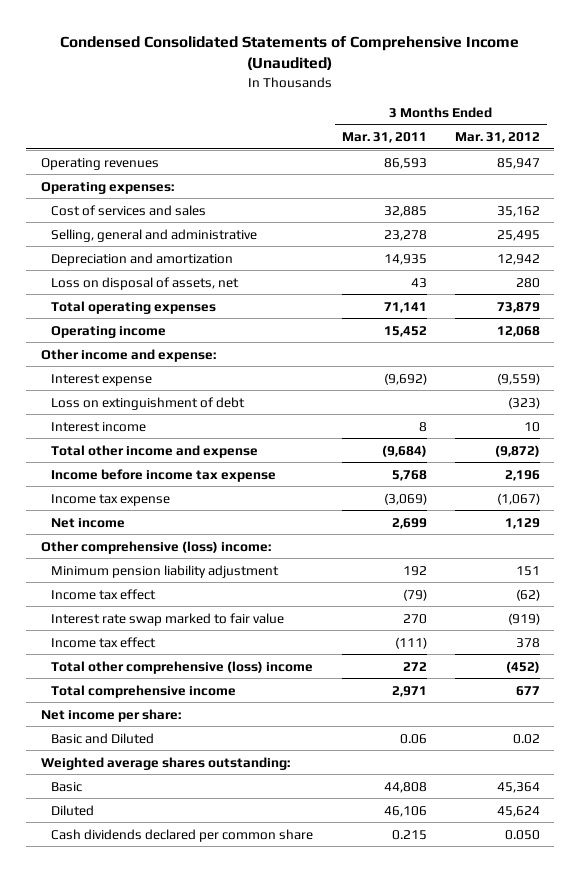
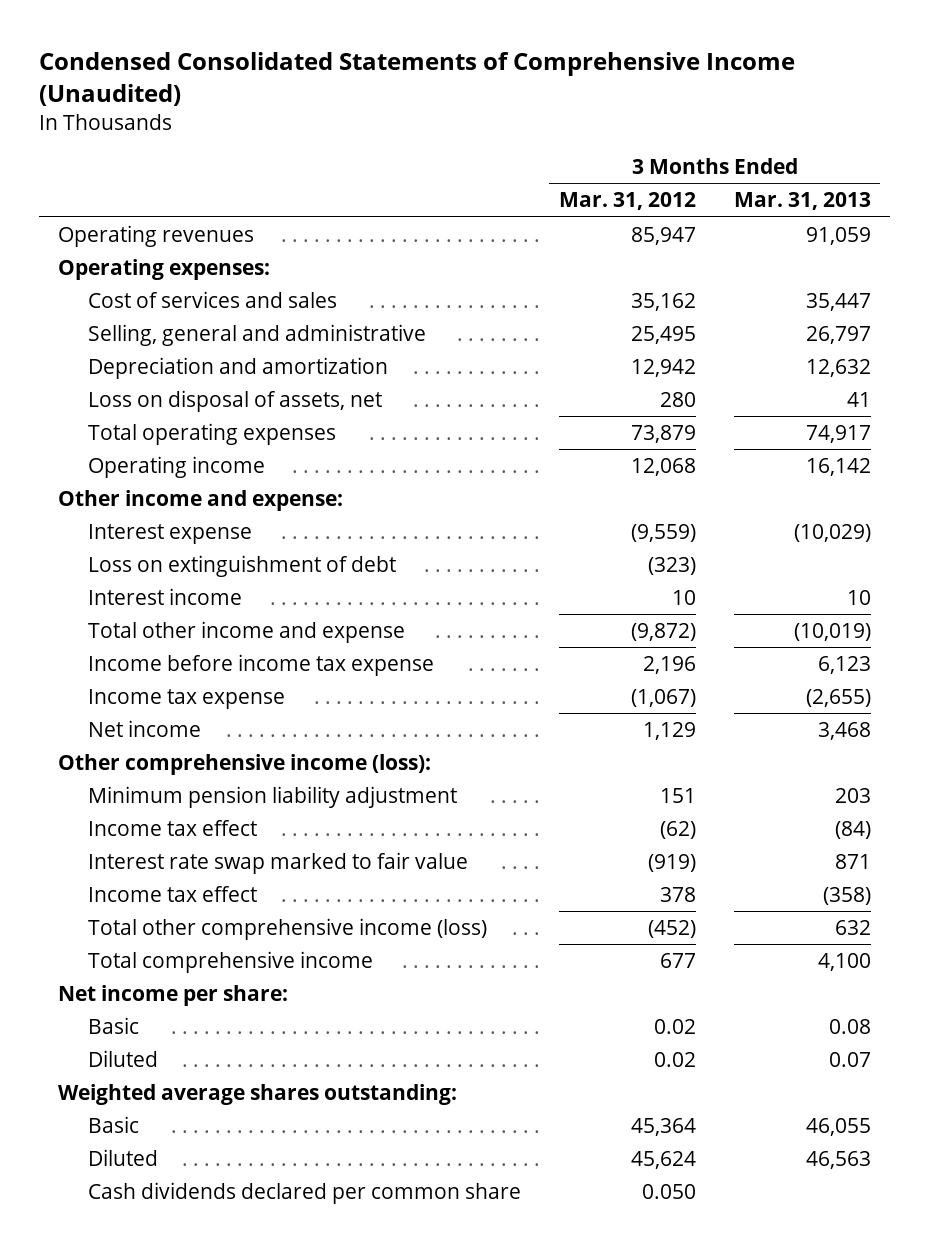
[341,132,427,144] Mar. 31, 2011 -> none
none -> [733,192,871,211] Mar. 31, 2013
[40,540,271,554] Other comprehensive (loss) income: -> [57,753,431,775] Other comprehensive income (loss):
[51,660,314,674] Total other comprehensive (loss) income -> [87,917,487,940] Total other comprehensive income (loss)
[51,732,155,744] Basic and Diluted -> [87,1016,139,1034] Basic
none -> [87,1049,158,1067] Diluted

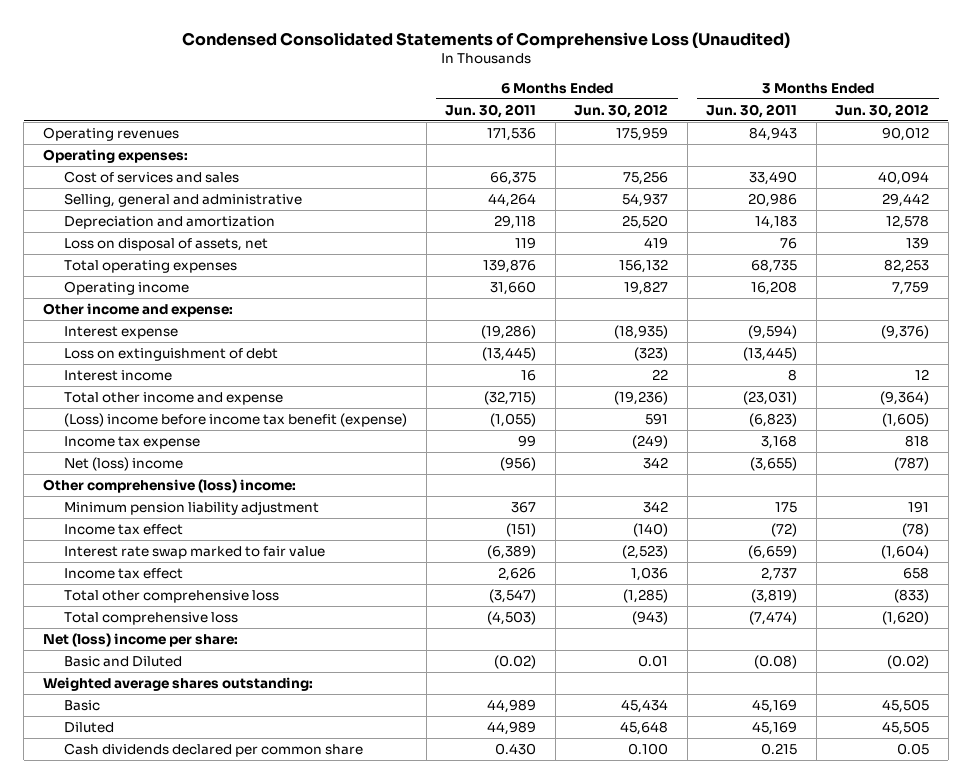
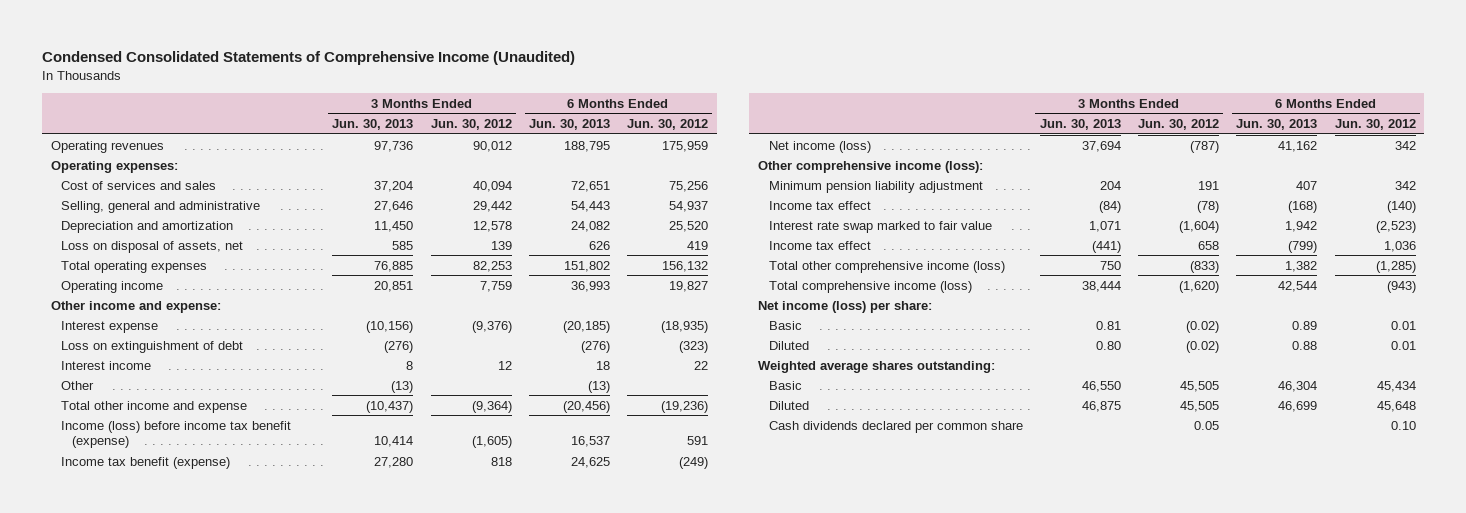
[181,31,790,49] Condensed Consolidated Statements of Comprehensive Loss (Unaudited) -> [41,51,575,66] Condensed Consolidated Statements of Comprehensive Income (Unaudited)
[445,103,537,118] Jun. 30, 2011 -> none
[706,103,798,118] Jun. 30, 2011 -> none
none -> [332,119,414,131] Jun. 30, 2013
none -> [528,119,610,131] Jun. 30, 2013
none -> [61,380,95,390] Other
[63,412,407,427] (Loss) income before income tax benefit (expense) -> [61,420,292,449] Income (loss) before income tax benefit (expense)
[63,435,200,449] Income tax expense -> [61,456,231,469] Income tax benefit (expense)
[63,456,183,471] Net (loss) income -> [768,140,871,153] Net income (loss)
[42,478,296,493] Other comprehensive (loss) income: -> [758,160,984,173] Other comprehensive income (loss):
[63,655,182,667] Basic and Diluted -> none
[63,589,279,603] Total other comprehensive loss -> [768,260,1005,273] Total other comprehensive income (loss)
[63,611,238,625] Total comprehensive loss -> [768,280,972,293] Total comprehensive income (loss)
[42,632,238,647] Net (loss) income per share: -> [758,300,933,313] Net income (loss) per share:
none -> [768,320,802,330] Basic
none -> [768,340,809,350] Diluted
[628,742,669,755] 0.100 -> [1390,420,1416,430] 0.10

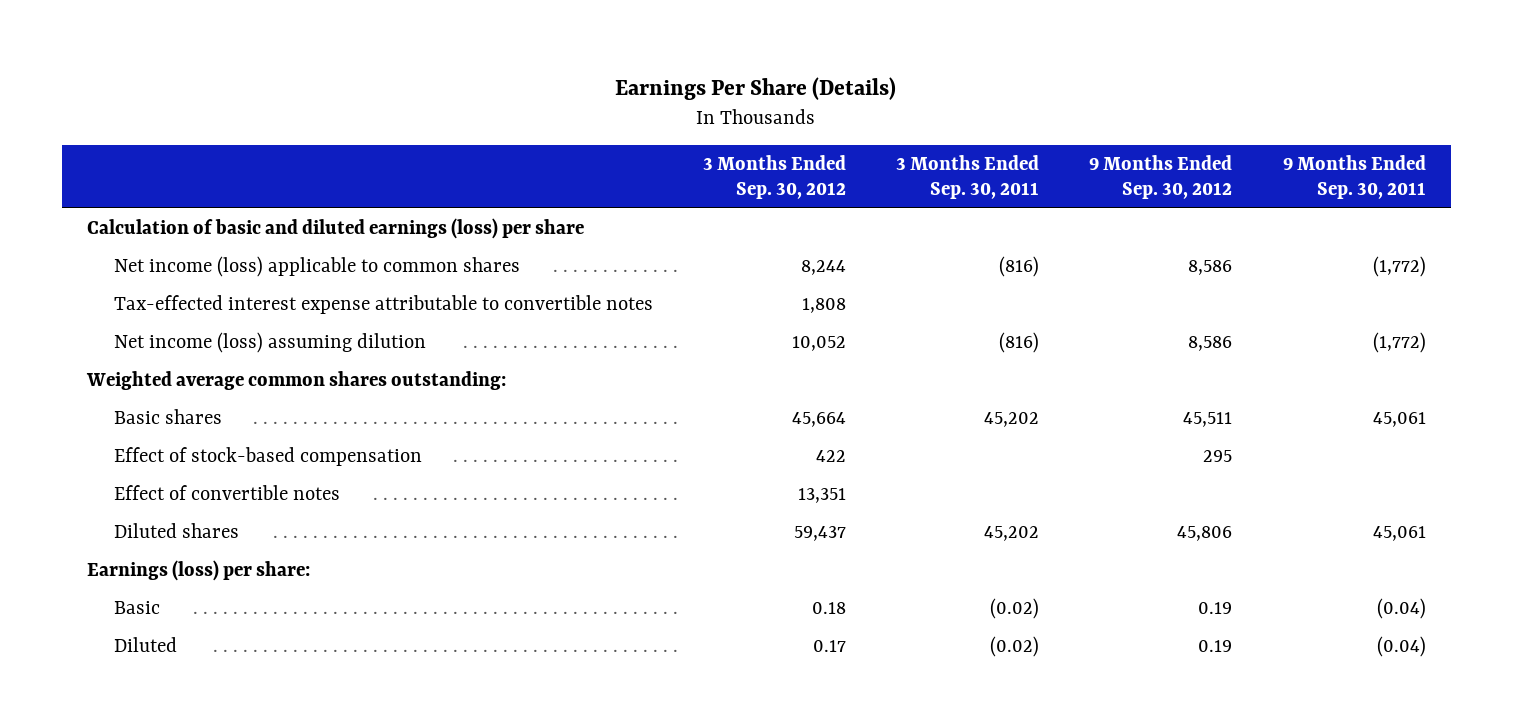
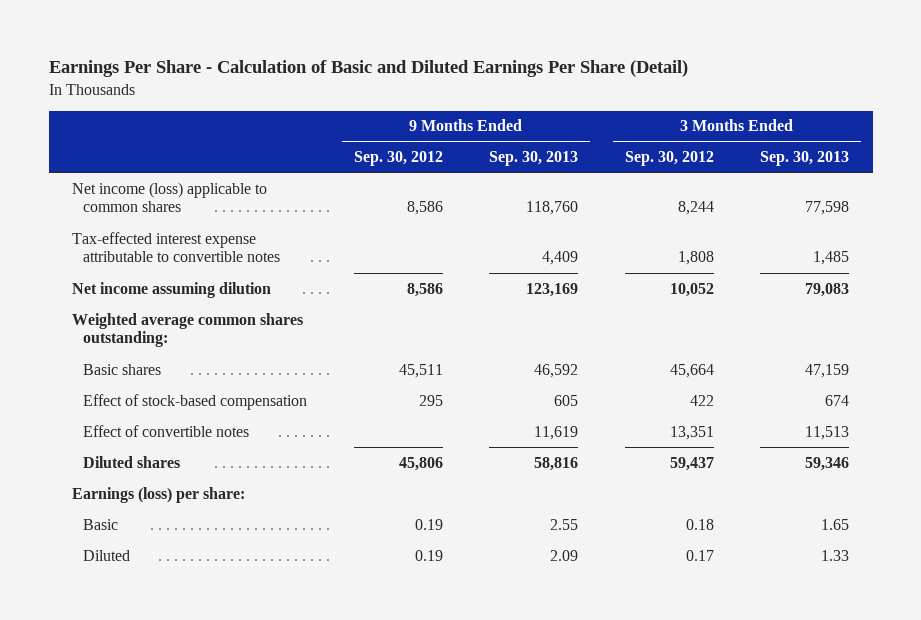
[615,77,897,101] Earnings Per Share (Details) -> [48,60,688,78] Earnings Per Share - Calculation of Basic and Diluted Earnings Per Share (Detail)
[896,154,1040,199] 3 Months Ended Sep. 30, 2011 -> none
[1282,154,1426,199] 9 Months Ended Sep. 30, 2011 -> none
none -> [489,151,579,167] Sep. 30, 2013
none -> [760,151,850,167] Sep. 30, 2013
[87,217,585,239] Calculation of basic and diluted earnings (loss) per share -> none
[113,331,426,353] Net income (loss) assuming dilution -> [71,281,271,298] Net income assuming dilution

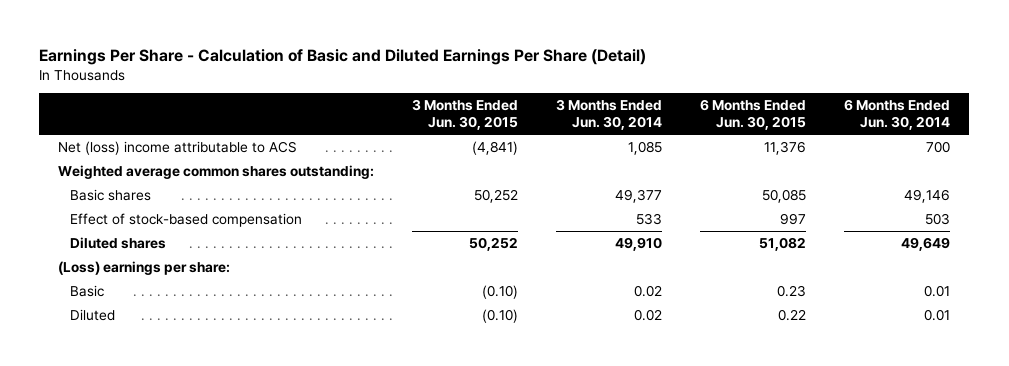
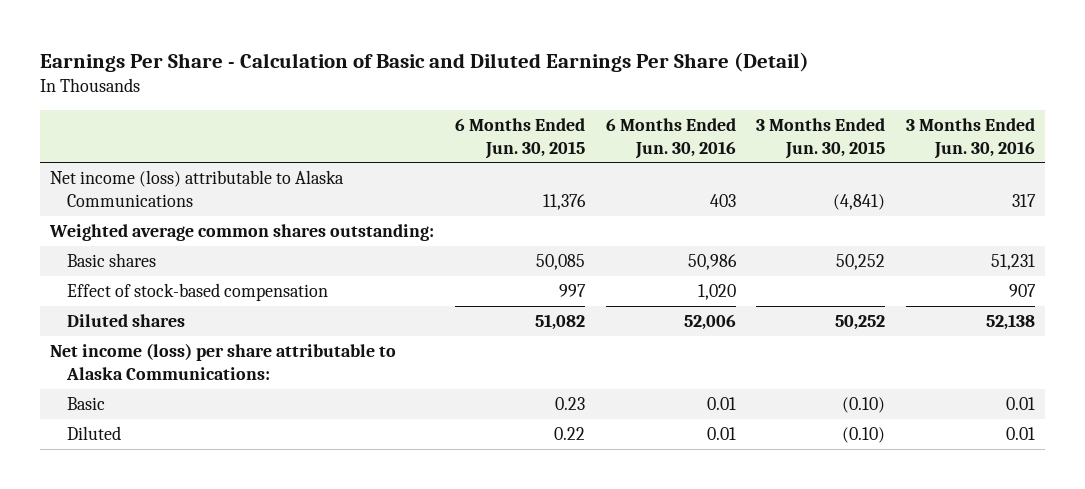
[556,99,663,130] 3 Months Ended Jun. 30, 2014 -> none
[844,99,951,130] 6 Months Ended Jun. 30, 2014 -> none
none -> [605,117,736,159] 6 Months Ended Jun. 30, 2016
none -> [906,117,1036,159] 3 Months Ended Jun. 30, 2016
[58,141,298,156] Net (loss) income attributable to ACS -> [50,169,345,207] Net income (loss) attributable to Alaska Communications
[58,261,231,276] (Loss) earnings per share: -> [50,342,397,380] Net income (loss) per share attributable to Alaska Communications:

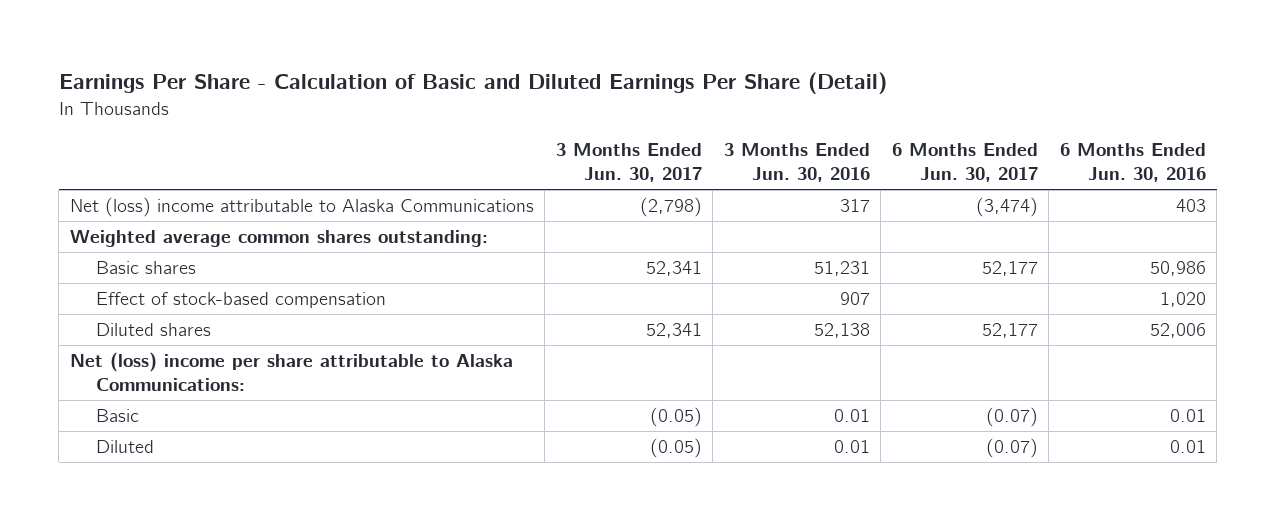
[454,117,585,159] 6 Months Ended Jun. 30, 2015 -> none
[756,117,886,159] 3 Months Ended Jun. 30, 2015 -> none
none -> [555,142,702,183] 3 Months Ended Jun. 30, 2017
none -> [891,142,1038,183] 6 Months Ended Jun. 30, 2017
[50,169,345,207] Net income (loss) attributable to Alaska Communications -> [69,197,534,218] Net (loss) income attributable to Alaska Communications
[50,342,397,380] Net income (loss) per share attributable to Alaska Communications: -> [69,352,513,392] Net (loss) income per share attributable to Alaska Communications:

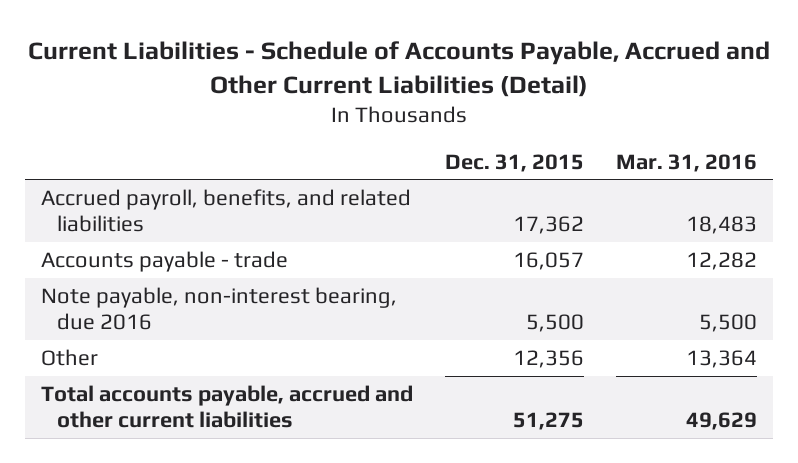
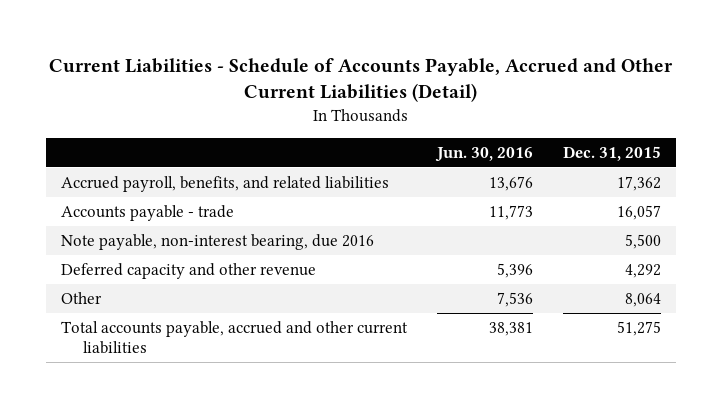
[615,153,757,172] Mar. 31, 2016 -> none
none -> [434,146,533,162] Jun. 30, 2016
none -> [60,263,316,280] Deferred capacity and other revenue
[512,349,584,368] 12,356 -> [625,293,662,308] 8,064

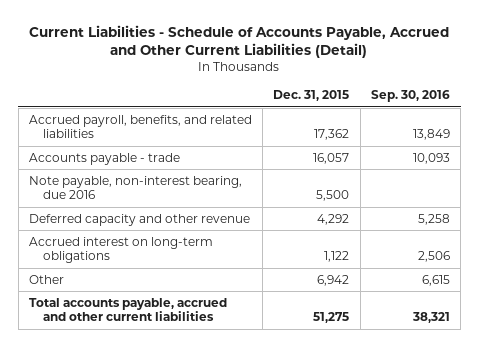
[434,146,533,162] Jun. 30, 2016 -> none
none -> [370,89,450,102] Sep. 30, 2016
none -> [28,236,213,264] Accrued interest on long-term obligations
[625,293,662,308] 8,064 -> [317,274,350,286] 6,942

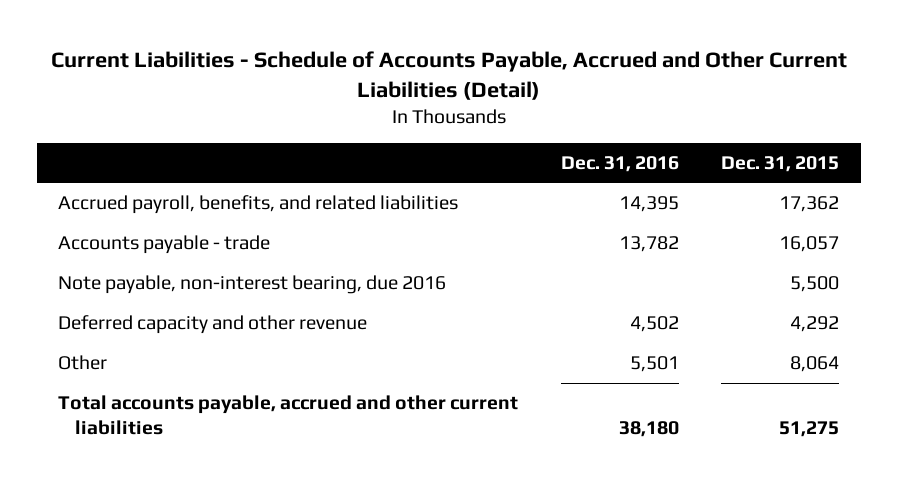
[370,89,450,102] Sep. 30, 2016 -> none
none -> [560,155,679,172] Dec. 31, 2016
[28,236,213,264] Accrued interest on long-term obligations -> none
[317,274,350,286] 6,942 -> [790,356,840,373] 8,064

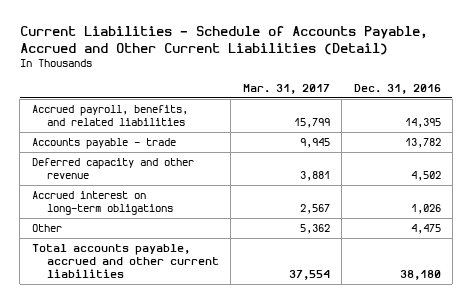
[721,155,840,172] Dec. 31, 2015 -> none
none -> [242,83,330,94] Mar. 31, 2017
[58,275,447,295] Note payable, non-interest bearing, due 2016 -> none
none -> [31,191,173,216] Accrued interest on long-term obligations
[629,356,679,373] 5,501 -> [410,224,441,235] 4,475

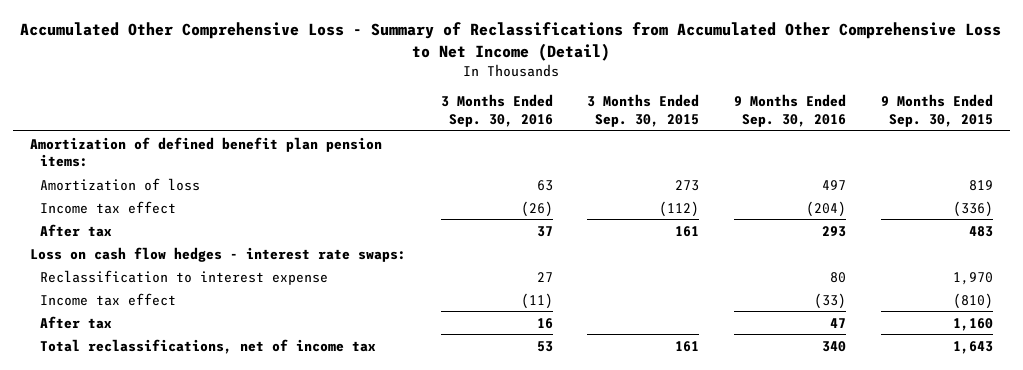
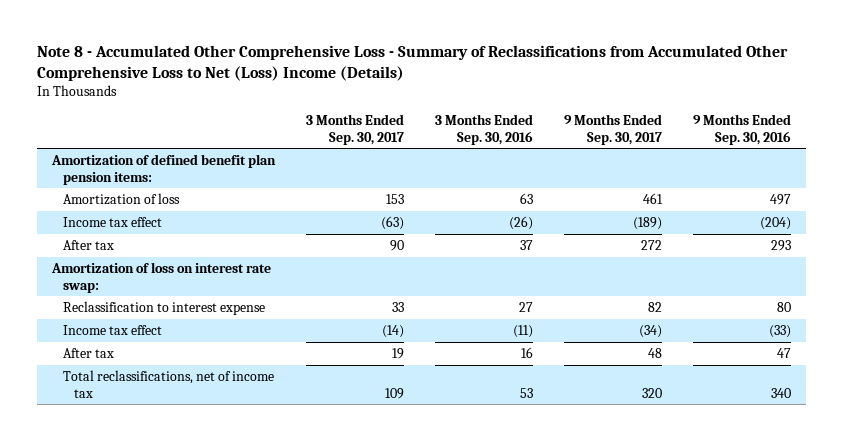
[20,21,1002,61] Accumulated Other Comprehensive Loss - Summary of Reclassifications from Accumulated Other Comprehensive Loss to Net Income (Detail) -> [36,45,788,81] Note 8 - Accumulated Other Comprehensive Loss - Summary of Reclassifications from Accumulated Other Comprehensive Loss to Net (Loss) Income (Details)
[587,94,700,127] 3 Months Ended Sep. 30, 2015 -> none
[880,94,993,127] 9 Months Ended Sep. 30, 2015 -> none
none -> [305,113,404,145] 3 Months Ended Sep. 30, 2017
none -> [563,113,662,145] 9 Months Ended Sep. 30, 2017
[30,246,407,262] Loss on cash flow hedges - interest rate swaps: -> [51,261,272,293] Amortization of loss on interest rate swap:

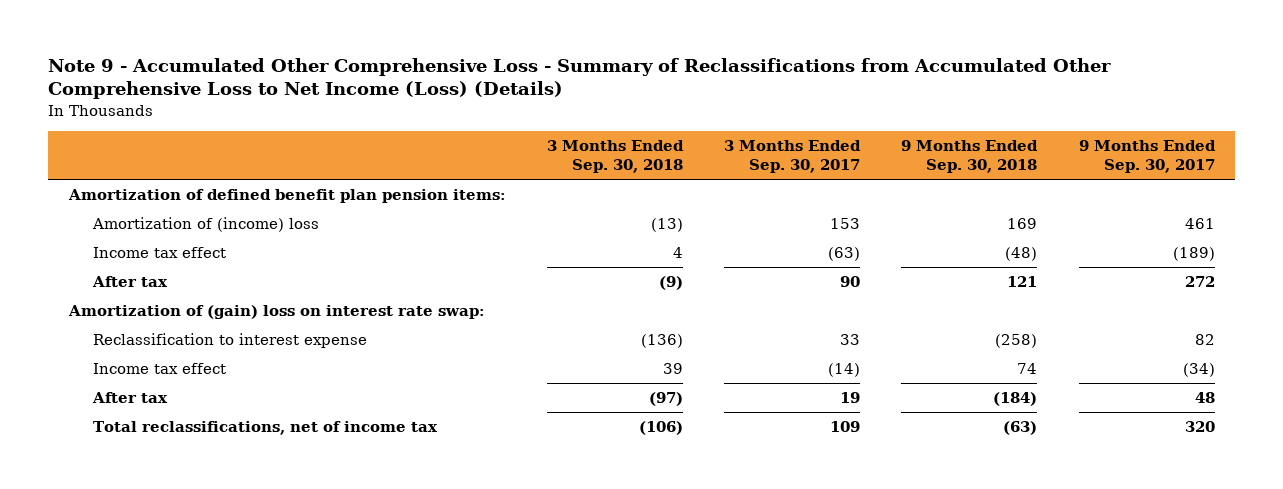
[36,45,788,81] Note 8 - Accumulated Other Comprehensive Loss - Summary of Reclassifications from Accumulated Other Comprehensive Loss to Net (Loss) Income (Details) -> [48,57,1112,100] Note 9 - Accumulated Other Comprehensive Loss - Summary of Reclassifications from Accumulated Other Comprehensive Loss to Net Income (Loss) (Details)
[434,113,533,145] 3 Months Ended Sep. 30, 2016 -> none
[692,113,791,145] 9 Months Ended Sep. 30, 2016 -> none
none -> [546,140,684,174] 3 Months Ended Sep. 30, 2018
none -> [901,140,1039,174] 9 Months Ended Sep. 30, 2018
[62,192,180,205] Amortization of loss -> [91,217,319,233] Amortization of (income) loss
[51,261,272,293] Amortization of loss on interest rate swap: -> [67,305,485,320] Amortization of (gain) loss on interest rate swap:

